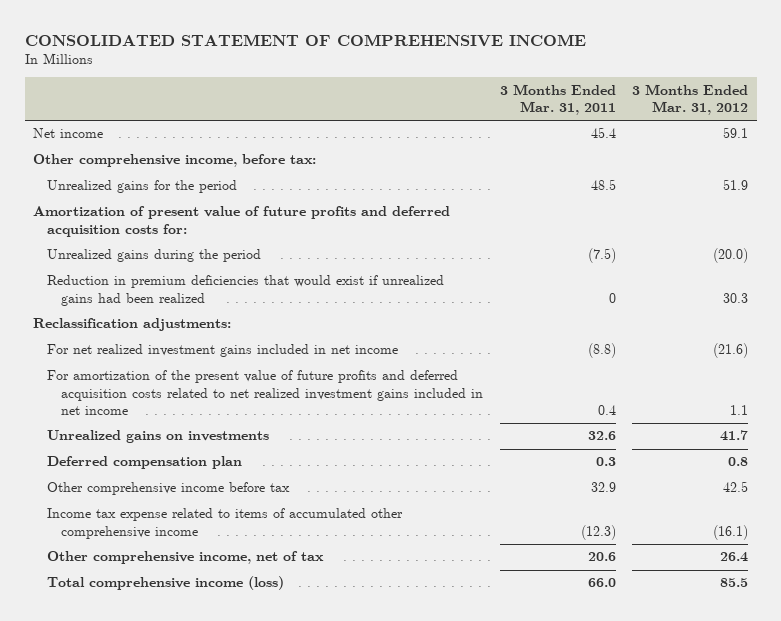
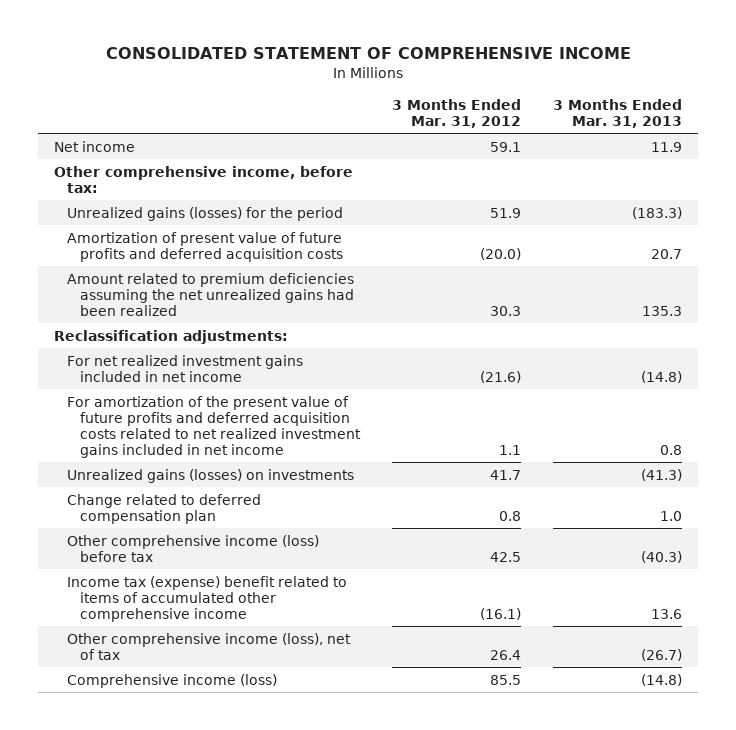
[499,83,616,116] 3 Months Ended Mar. 31, 2011 -> none
none -> [552,98,682,128] 3 Months Ended Mar. 31, 2013
[32,206,450,237] Amortization of present value of future profits and deferred acquisition costs for: -> none
[46,275,444,306] Reduction in premium deficiencies that would exist if unrealized gains had been realized -> none
[46,180,237,194] Unrealized gains for the period -> [66,206,343,221] Unrealized gains (losses) for the period
[46,249,261,263] Unrealized gains during the period -> [66,231,343,262] Amortization of present value of future profits and deferred acquisition costs
none -> [66,272,354,316] Amount related to premium deficiencies assuming the net unrealized gains had been realized
[46,430,269,444] Unrealized gains on investments -> [66,468,354,483] Unrealized gains (losses) on investments
[46,456,242,470] Deferred compensation plan -> [66,493,261,524] Change related to deferred compensation plan
[46,482,290,496] Other comprehensive income before tax -> [66,534,319,562] Other comprehensive income (loss) before tax
[46,508,403,539] Income tax expense related to items of accumulated other comprehensive income -> [66,575,347,622] Income tax (expense) benefit related to items of accumulated other comprehensive income
[46,551,324,565] Other comprehensive income, net of tax -> [66,632,351,660] Other comprehensive income (loss), net of tax
[46,576,284,591] Total comprehensive income (loss) -> [66,673,277,688] Comprehensive income (loss)

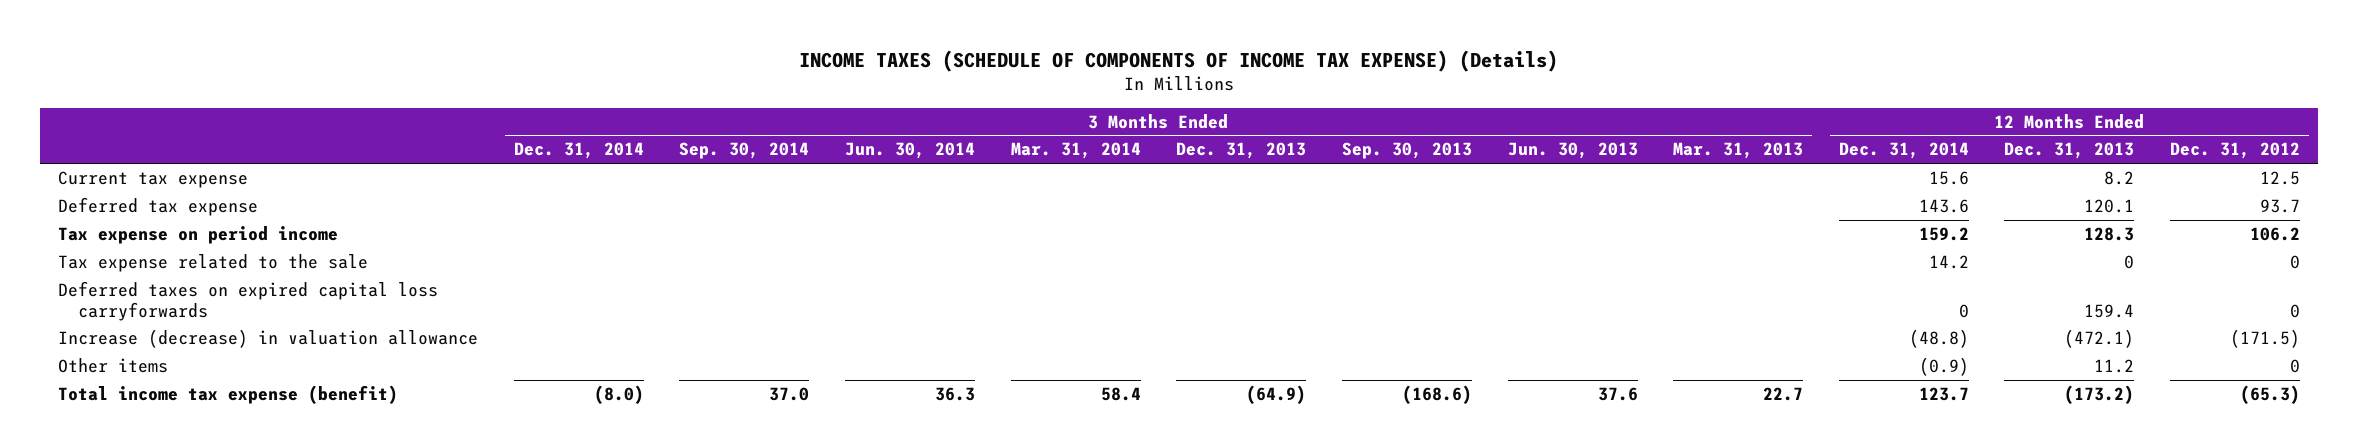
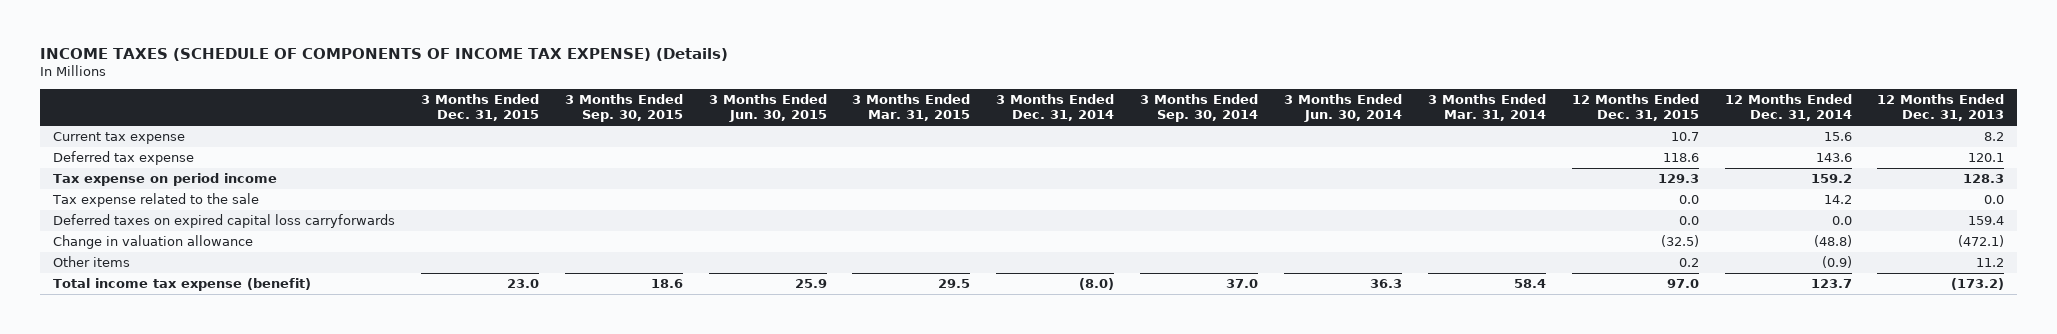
[1176,142,1307,160] Dec. 31, 2013 -> none
[1341,142,1472,160] Sep. 30, 2013 -> none
[1507,142,1638,160] Jun. 30, 2013 -> none
[1673,142,1804,160] Mar. 31, 2013 -> none
[2170,142,2301,160] Dec. 31, 2012 -> none
none -> [420,94,539,122] 3 Months Ended Dec. 31, 2015
none -> [564,94,683,123] 3 Months Ended Sep. 30, 2015
none -> [708,94,827,123] 3 Months Ended Jun. 30, 2015
none -> [852,94,971,122] 3 Months Ended Mar. 31, 2015
none -> [1571,94,1699,122] 12 Months Ended Dec. 31, 2015
[2124,254,2135,269] 0 -> [1984,195,2005,205] 0.0
[1958,303,1969,318] 0 -> [1831,216,1852,226] 0.0
[58,328,479,348] Increase (decrease) in valuation allowance -> [52,235,253,250] Change in valuation allowance

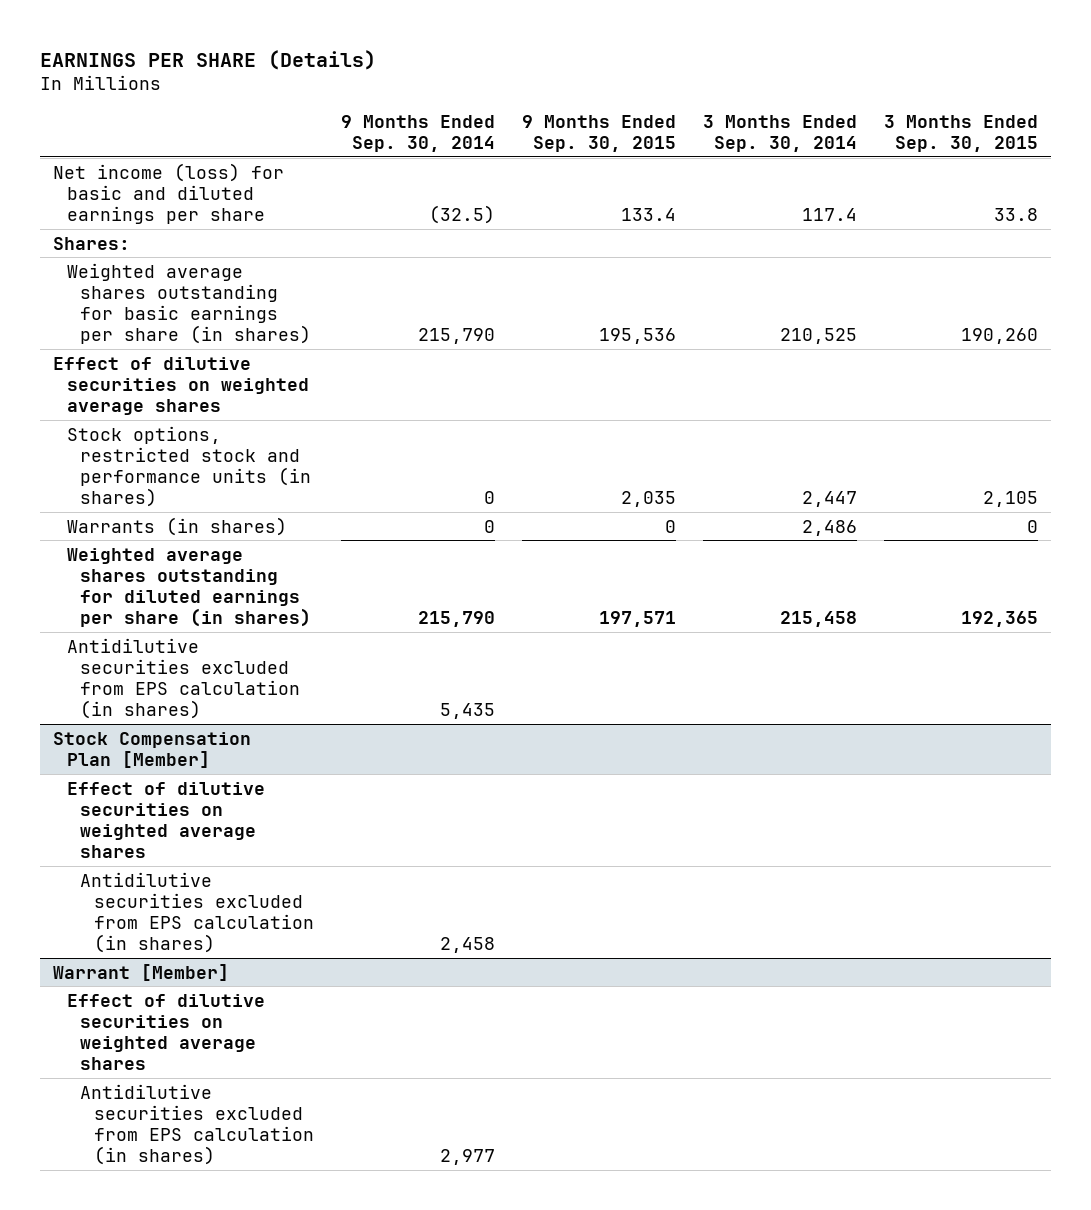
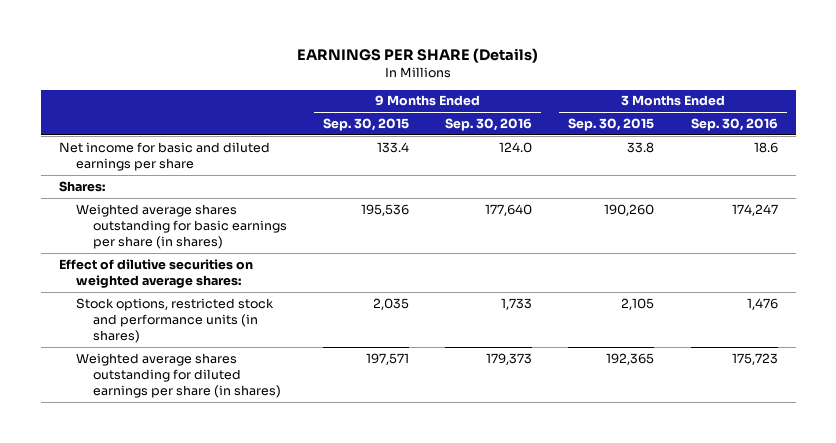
[341,114,496,153] 9 Months Ended Sep. 30, 2014 -> none
[702,114,857,153] 3 Months Ended Sep. 30, 2014 -> none
none -> [445,118,533,132] Sep. 30, 2016
none -> [690,118,778,132] Sep. 30, 2016
[53,162,285,224] Net income (loss) for basic and diluted earnings per share -> [58,141,270,171] Net income for basic and diluted earnings per share
[53,356,309,415] Effect of dilutive securities on weighted average shares -> [58,258,253,288] Effect of dilutive securities on weighted average shares:
[66,516,287,536] Warrants (in shares) -> none
[66,637,301,720] Antidilutive securities excluded from EPS calculation (in shares) -> none
[53,731,252,768] Stock Compensation Plan [Member] -> none
[66,781,265,859] Effect of dilutive securities on weighted average shares -> none
[80,871,315,954] Antidilutive securities excluded from EPS calculation (in shares) -> none
[53,963,230,981] Warrant [Member] -> none
[66,993,265,1071] Effect of dilutive securities on weighted average shares -> none
[80,1083,315,1166] Antidilutive securities excluded from EPS calculation (in shares) -> none

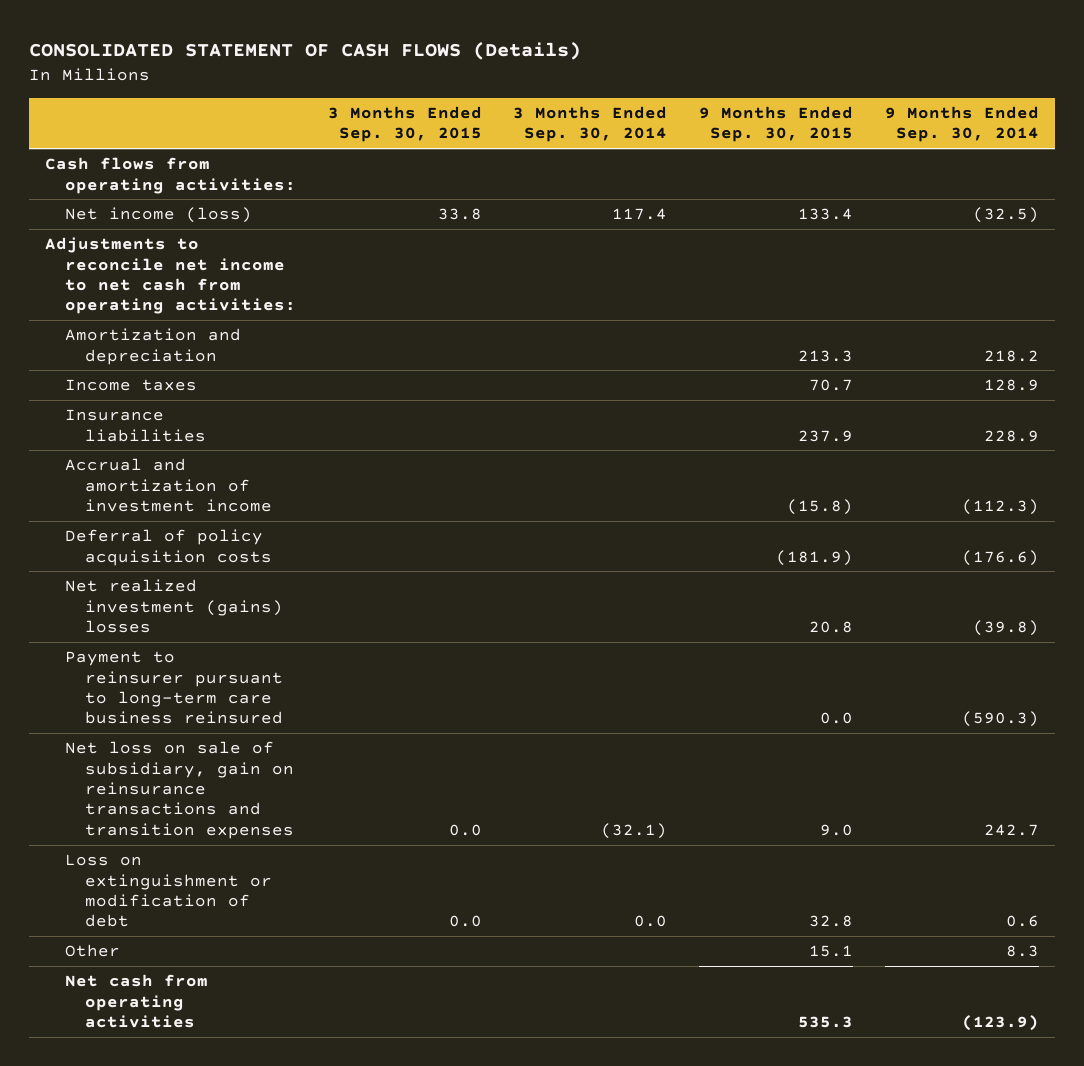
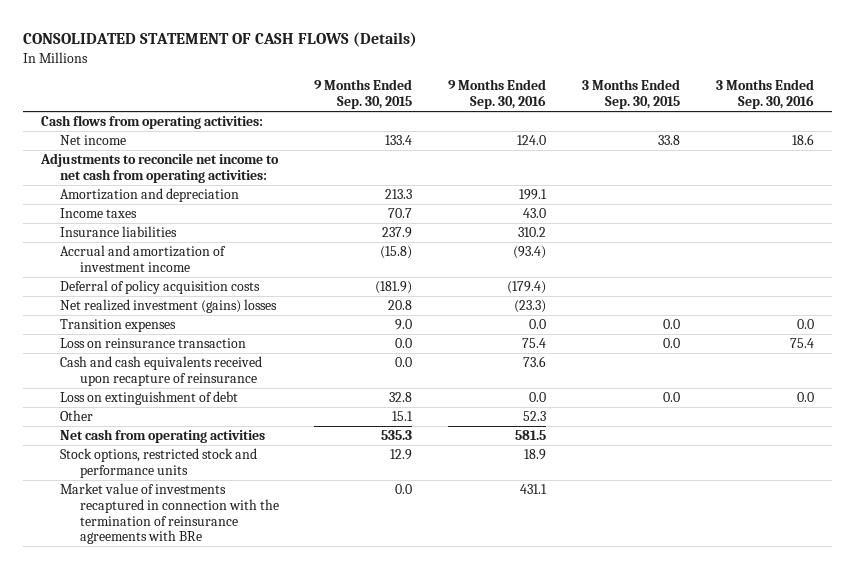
[513,105,668,143] 3 Months Ended Sep. 30, 2014 -> none
[885,105,1040,143] 9 Months Ended Sep. 30, 2014 -> none
none -> [448,79,547,110] 9 Months Ended Sep. 30, 2016
none -> [715,79,814,110] 3 Months Ended Sep. 30, 2016
[64,207,252,224] Net income (loss) -> [60,135,127,146] Net income
[64,651,283,725] Payment to reinsurer pursuant to long-term care business reinsured -> none
[64,741,294,839] Net loss on sale of subsidiary, gain on reinsurance transactions and transition expenses -> none
none -> [60,319,177,333] Transition expenses
none -> [60,338,247,349] Loss on reinsurance transaction
none -> [60,356,263,386] Cash and cash equivalents received upon recapture of reinsurance
[64,854,272,928] Loss on extinguishment or modification of debt -> [60,391,239,406] Loss on extinguishment of debt
none -> [60,448,258,478] Stock options, restricted stock and performance units
none -> [60,483,279,545] Market value of investments recaptured in connection with the termination of reinsurance agreements with BRe

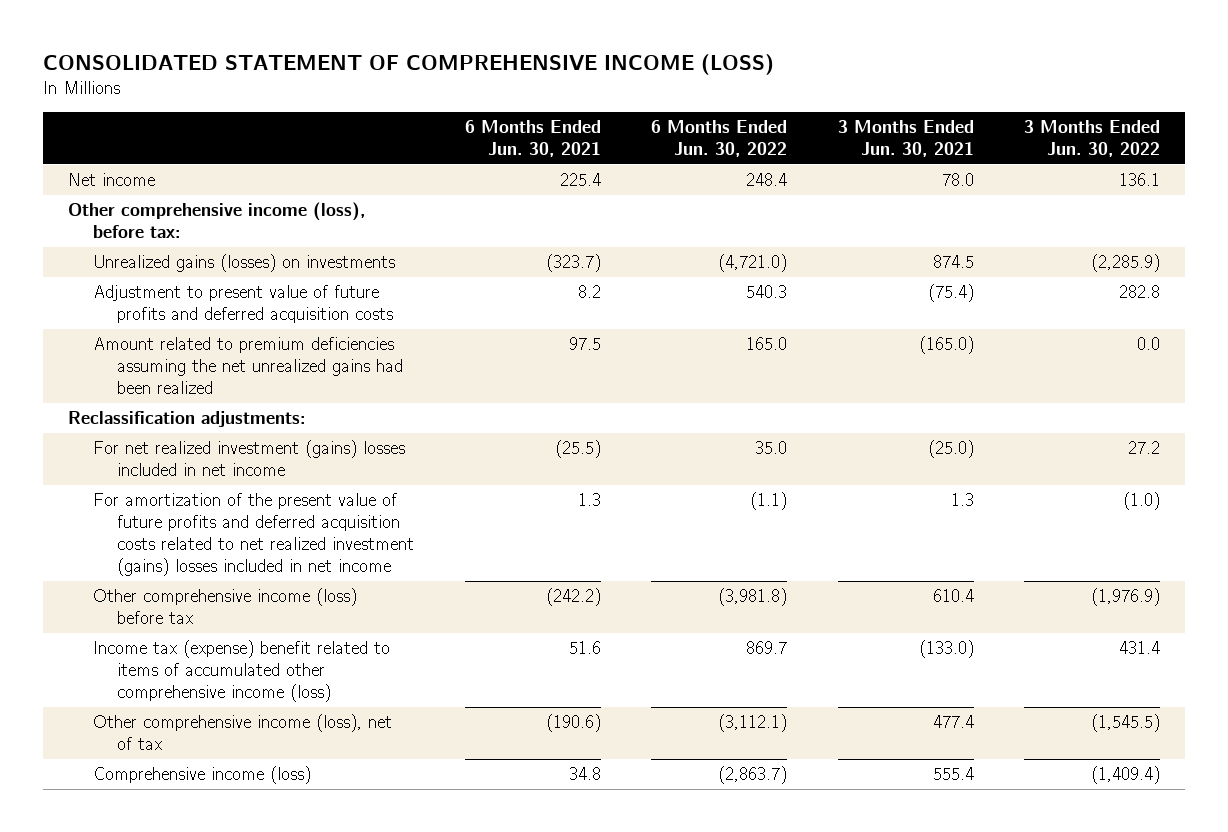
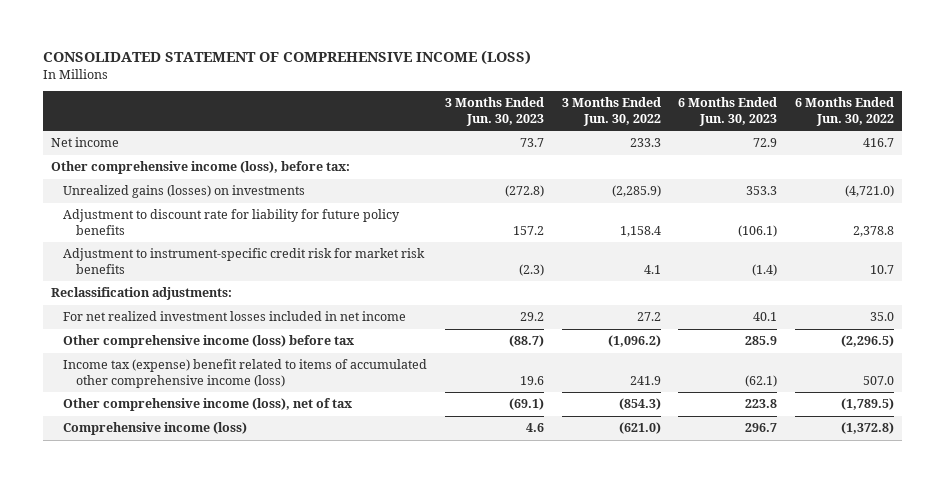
[464,119,601,157] 6 Months Ended Jun. 30, 2021 -> none
[837,119,974,157] 3 Months Ended Jun. 30, 2021 -> none
none -> [444,97,544,126] 3 Months Ended Jun. 30, 2023
none -> [678,97,778,126] 6 Months Ended Jun. 30, 2023
[746,173,788,187] 248.4 -> [862,138,894,148] 416.7
[1118,173,1160,187] 136.1 -> [629,138,661,148] 233.3
[92,285,394,324] Adjustment to present value of future profits and deferred acquisition costs -> none
[92,337,404,395] Amount related to premium deficiencies assuming the net unrealized gains had been realized -> none
none -> [63,209,401,235] Adjustment to discount rate for liability for future policy benefits
none -> [63,248,426,274] Adjustment to instrument-specific credit risk for market risk benefits
[92,493,415,577] For amortization of the present value of future profits and deferred acquisition costs related to net realized investment (gains) losses included in net income -> none
[92,440,405,477] For net realized investment (gains) losses included in net income -> [63,311,407,322] For net realized investment losses included in net income
[718,588,788,607] (3,981.8) -> [840,335,894,348] (2,296.5)
[1090,588,1160,607] (1,976.9) -> [607,335,661,348] (1,096.2)
[746,641,788,655] 869.7 -> [862,375,894,385] 507.0
[1118,641,1160,655] 431.4 -> [629,375,661,385] 241.9
[718,714,788,733] (3,112.1) -> [840,398,894,411] (1,789.5)
[1090,714,1160,733] (1,545.5) -> [618,398,661,411] (854.3)
[718,766,788,785] (2,863.7) -> [840,422,894,435] (1,372.8)
[1090,766,1160,785] (1,409.4) -> [618,422,661,435] (621.0)

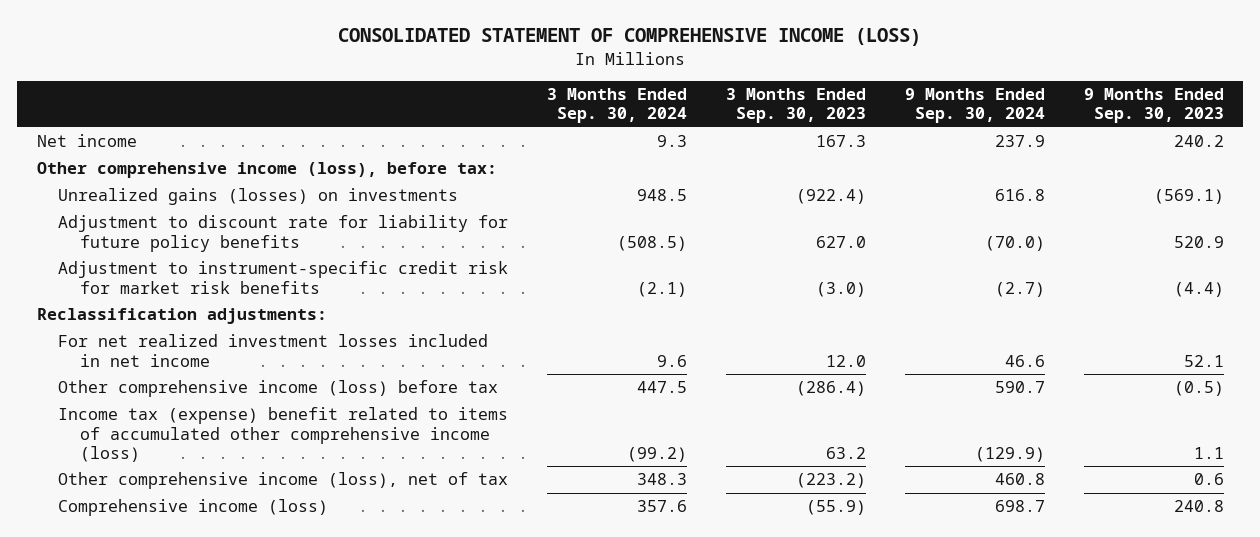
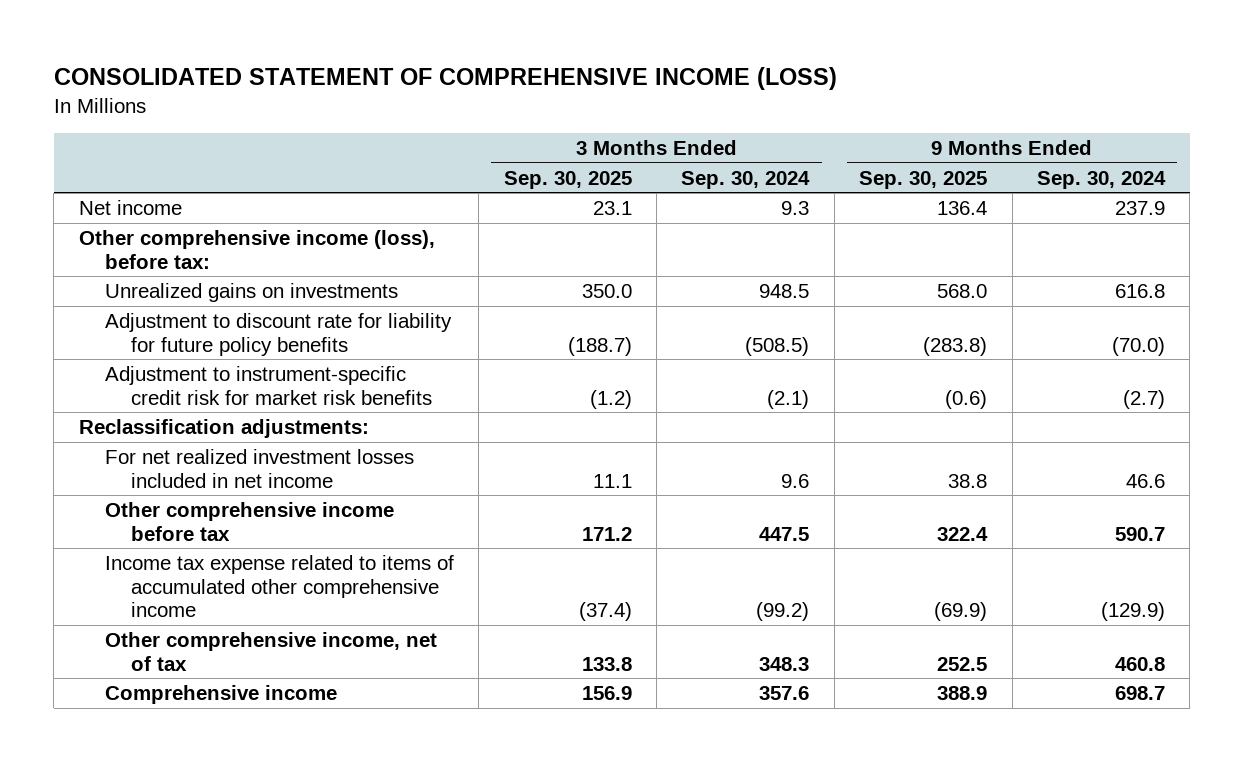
[726,88,867,124] 3 Months Ended Sep. 30, 2023 -> none
[1083,88,1224,124] 9 Months Ended Sep. 30, 2023 -> none
none -> [503,170,632,189] Sep. 30, 2025
none -> [859,170,988,189] Sep. 30, 2025
[58,188,459,206] Unrealized gains (losses) on investments -> [104,282,398,302] Unrealized gains on investments
[58,380,499,398] Other comprehensive income (loss) before tax -> [104,501,394,541] Other comprehensive income before tax
[58,407,509,462] Income tax (expense) benefit related to items of accumulated other comprehensive income (loss) -> [104,554,454,618] Income tax expense related to items of accumulated other comprehensive income
[58,472,509,490] Other comprehensive income (loss), net of tax -> [104,631,437,671] Other comprehensive income, net of tax
[58,499,329,517] Comprehensive income (loss) -> [104,684,337,704] Comprehensive income

